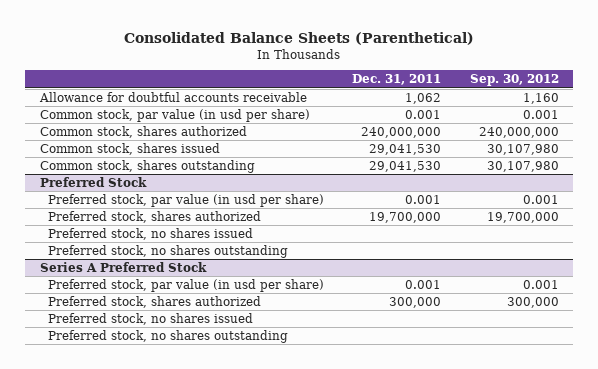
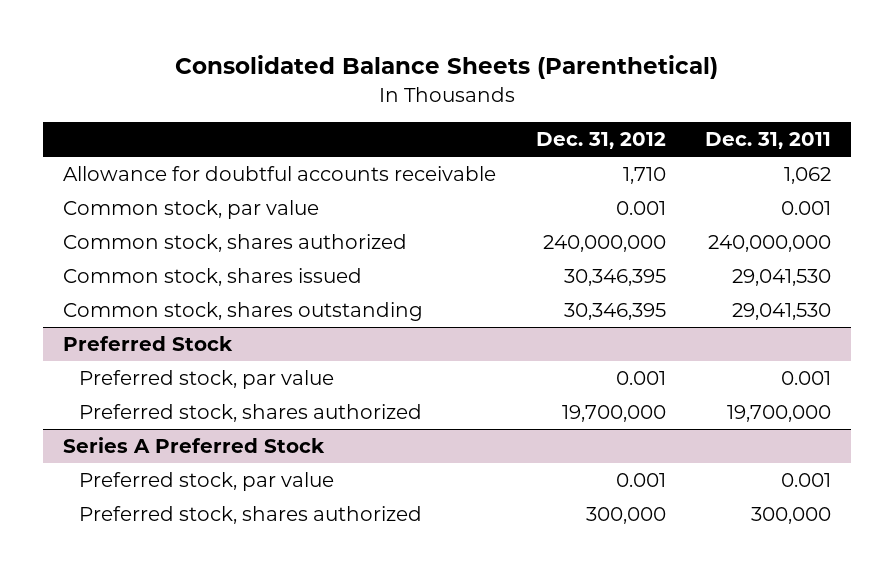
[469,74,559,87] Sep. 30, 2012 -> none
none -> [535,132,666,150] Dec. 31, 2012
[39,108,310,122] Common stock, par value (in usd per share) -> [62,200,319,220] Common stock, par value
[47,193,324,207] Preferred stock, par value (in usd per share) -> [79,370,335,390] Preferred stock, par value
[47,227,253,240] Preferred stock, no shares issued -> none
[47,244,288,258] Preferred stock, no shares outstanding -> none
[47,278,324,292] Preferred stock, par value (in usd per share) -> [79,472,335,492] Preferred stock, par value
[47,312,253,325] Preferred stock, no shares issued -> none
[47,329,288,343] Preferred stock, no shares outstanding -> none

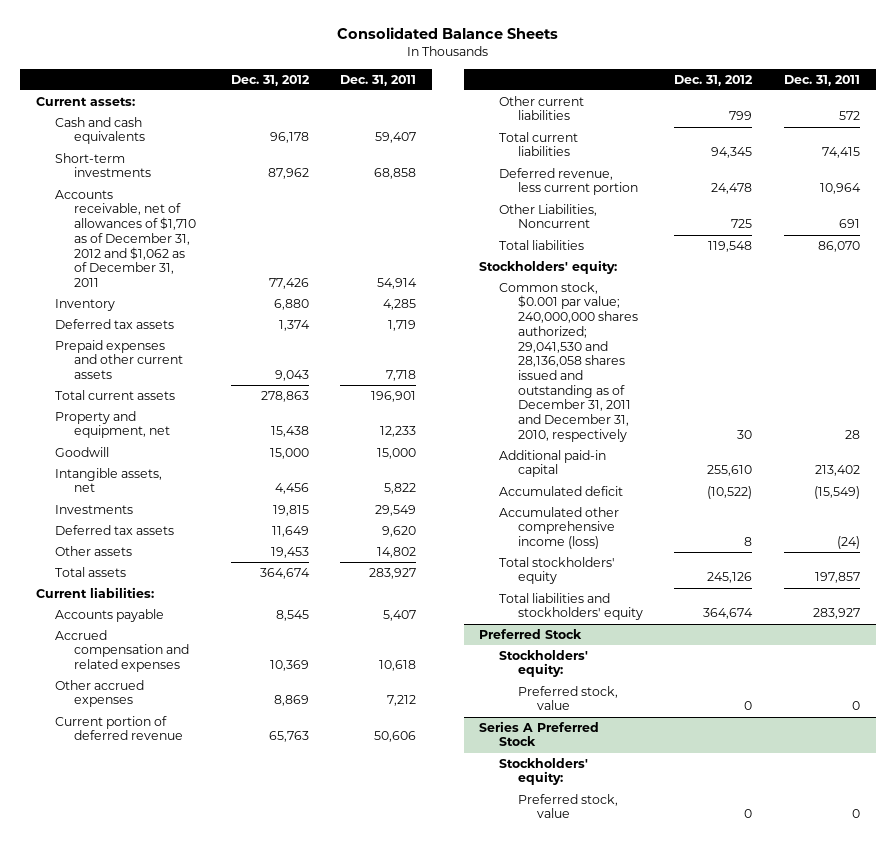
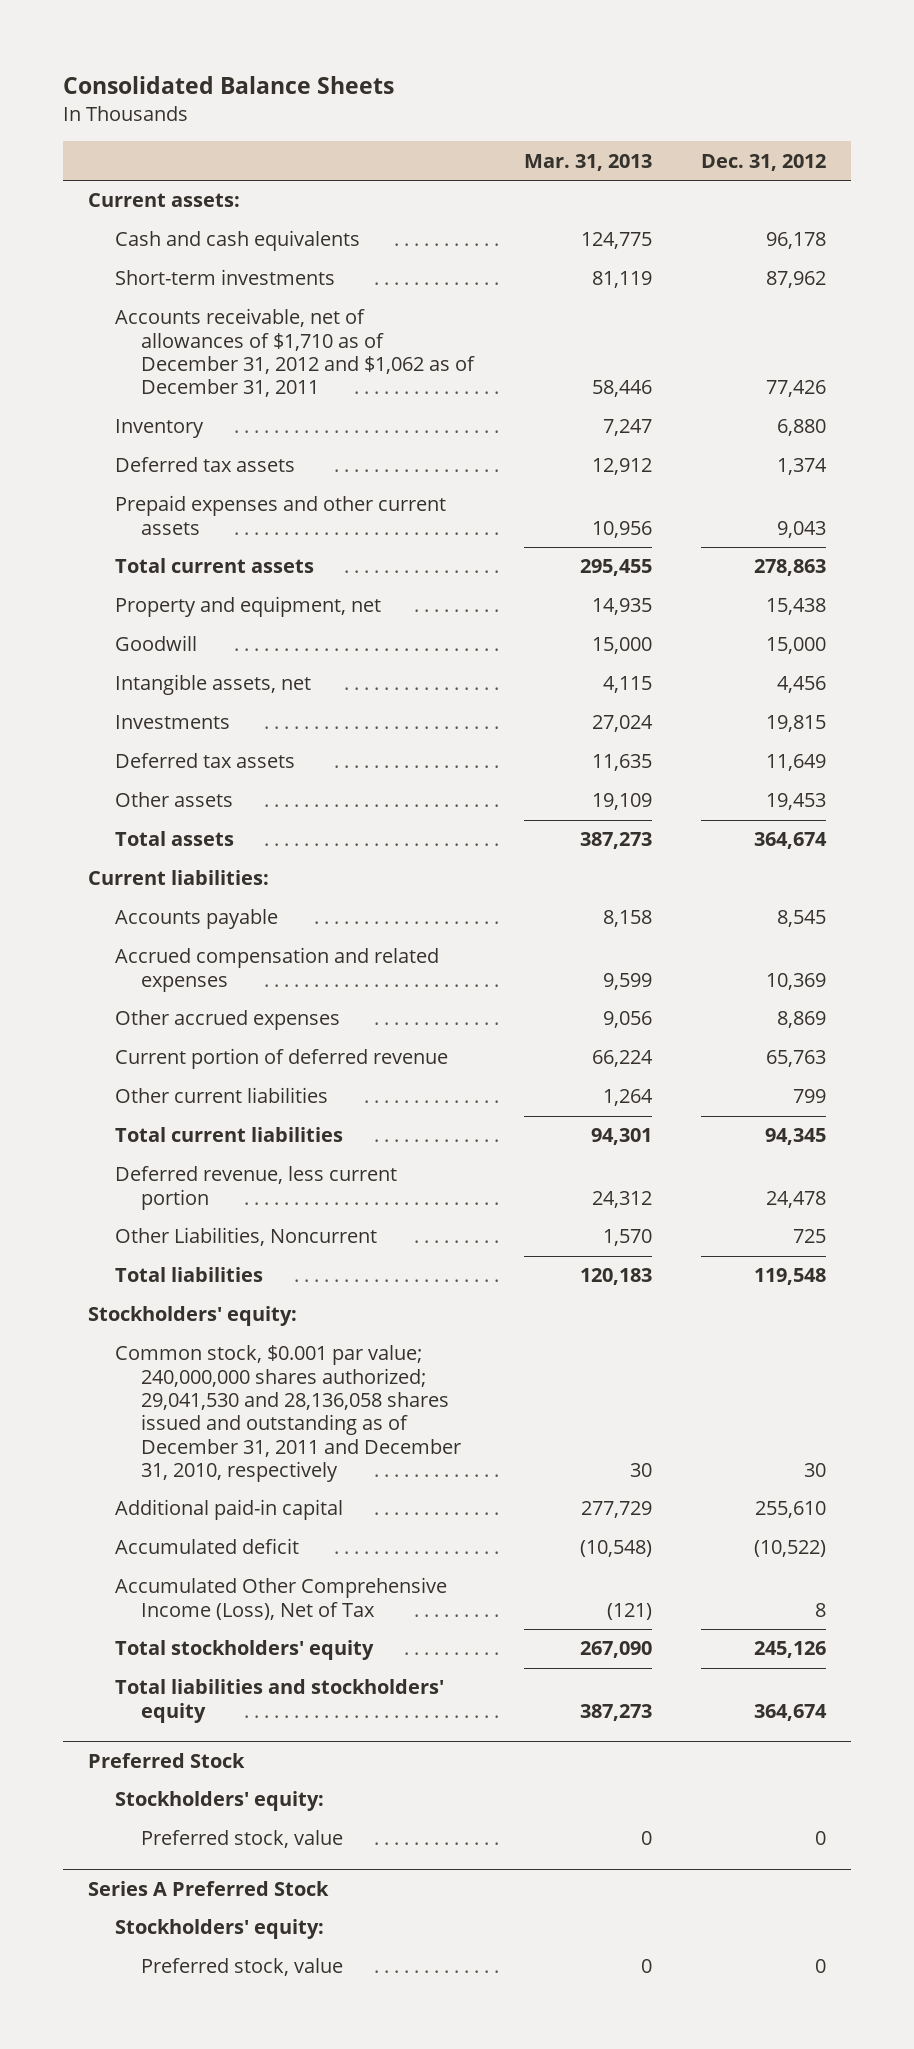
[340,74,417,86] Dec. 31, 2011 -> none
none -> [523,153,652,171] Mar. 31, 2013
[498,506,619,550] Accumulated other comprehensive income (loss) -> [114,1577,447,1620] Accumulated Other Comprehensive Income (Loss), Net of Tax

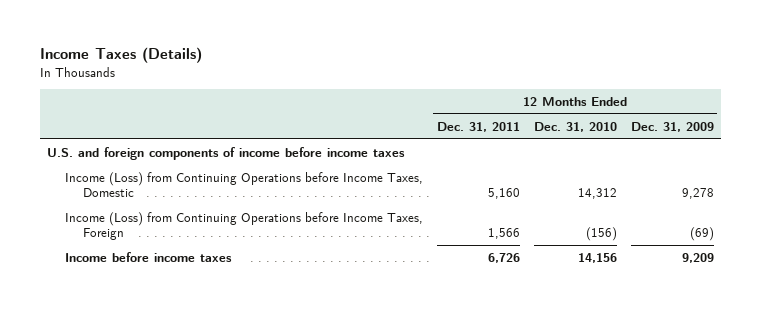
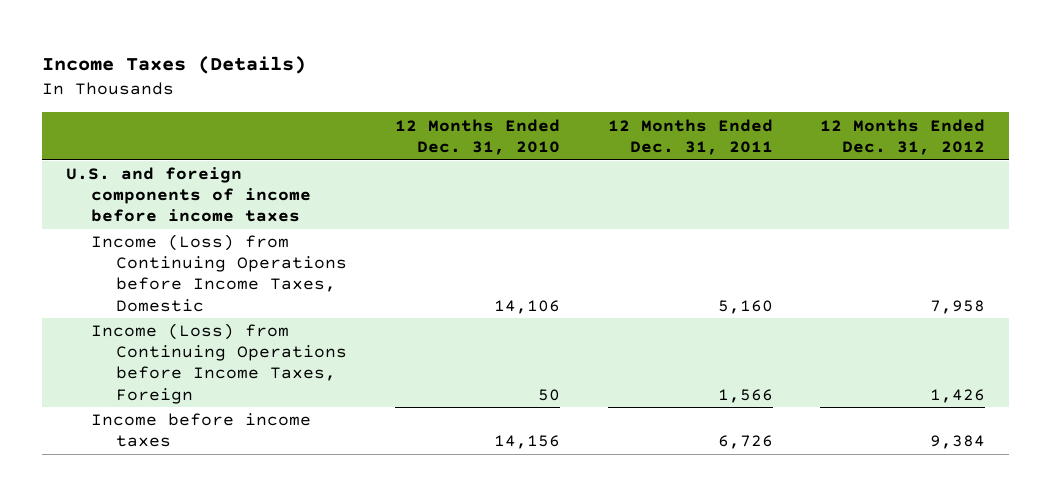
[630,121,714,132] Dec. 31, 2009 -> none
none -> [820,118,986,155] 12 Months Ended Dec. 31, 2012
[577,188,617,200] 14,312 -> [493,299,560,314] 14,106
[585,227,617,242] (156) -> [537,388,560,401] 50

